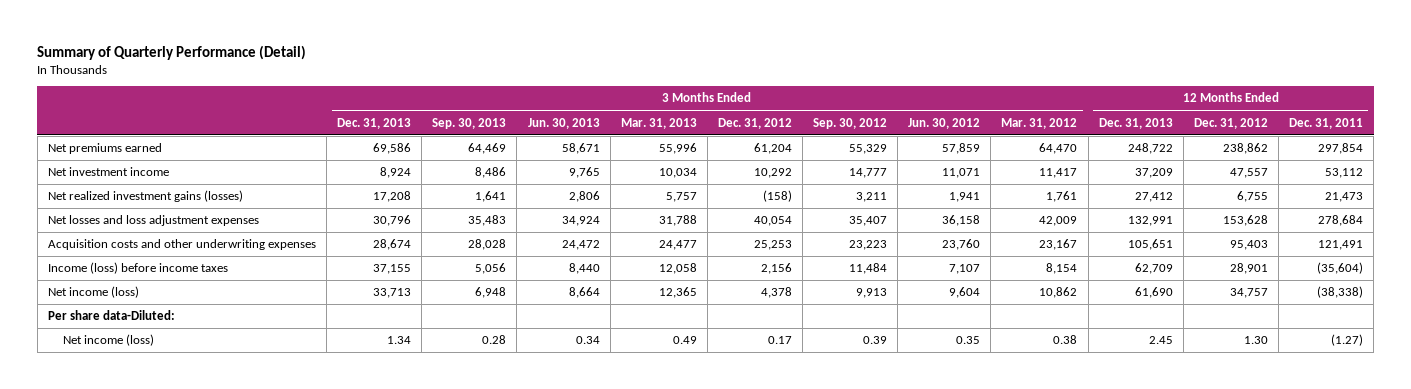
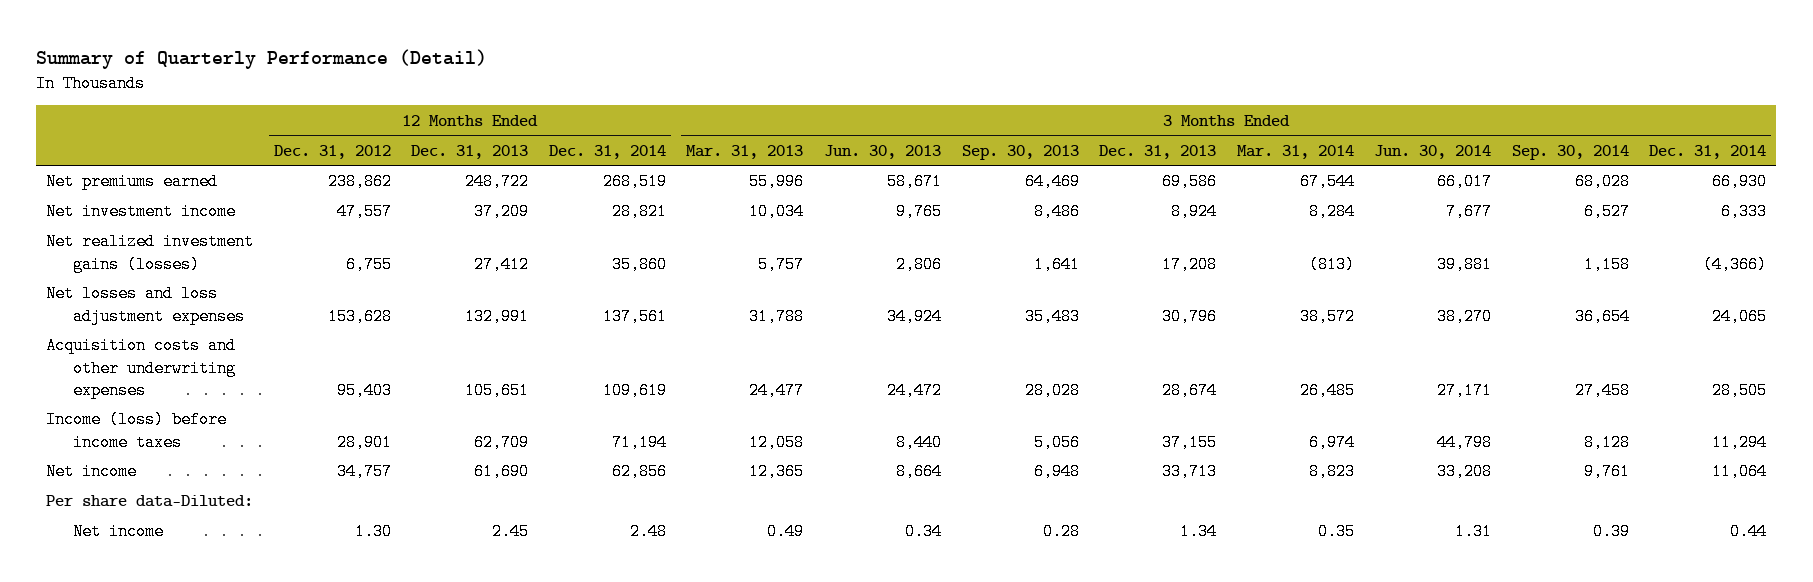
[717,117,792,129] Dec. 31, 2012 -> none
[813,117,888,129] Sep. 30, 2012 -> none
[908,117,981,129] Jun. 30, 2012 -> none
[1001,117,1078,129] Mar. 31, 2012 -> none
[1289,117,1364,129] Dec. 31, 2011 -> none
none -> [548,144,666,159] Dec. 31, 2014
none -> [1236,144,1354,159] Mar. 31, 2014
none -> [1374,144,1492,159] Jun. 30, 2014
none -> [1511,144,1629,160] Sep. 30, 2014
none -> [1649,144,1767,159] Dec. 31, 2014
[47,286,139,299] Net income (loss) -> [46,463,138,481] Net income
[63,334,155,347] Net income (loss) -> [72,523,164,541] Net income

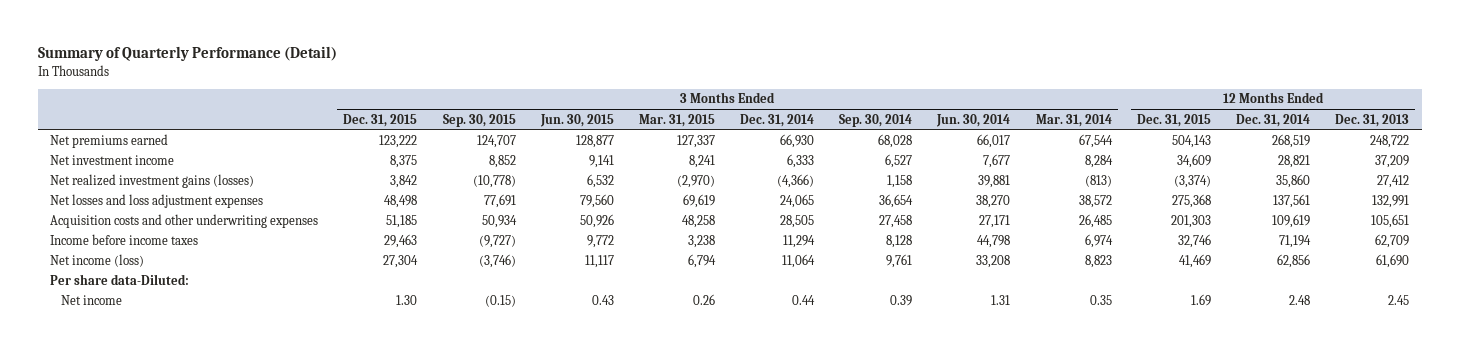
[273,144,391,159] Dec. 31, 2012 -> none
[686,144,804,159] Mar. 31, 2013 -> none
[823,144,941,159] Jun. 30, 2013 -> none
[961,144,1079,160] Sep. 30, 2013 -> none
[1099,144,1217,159] Dec. 31, 2013 -> none
none -> [343,113,418,127] Dec. 31, 2015
none -> [442,113,516,127] Sep. 30, 2015
none -> [539,113,614,127] Jun. 30, 2015
none -> [638,113,715,127] Mar. 31, 2015
none -> [1136,113,1211,127] Dec. 31, 2015
[46,411,228,451] Income (loss) before income taxes -> [50,233,199,245] Income before income taxes
[46,463,138,481] Net income -> [50,253,145,267] Net income (loss)

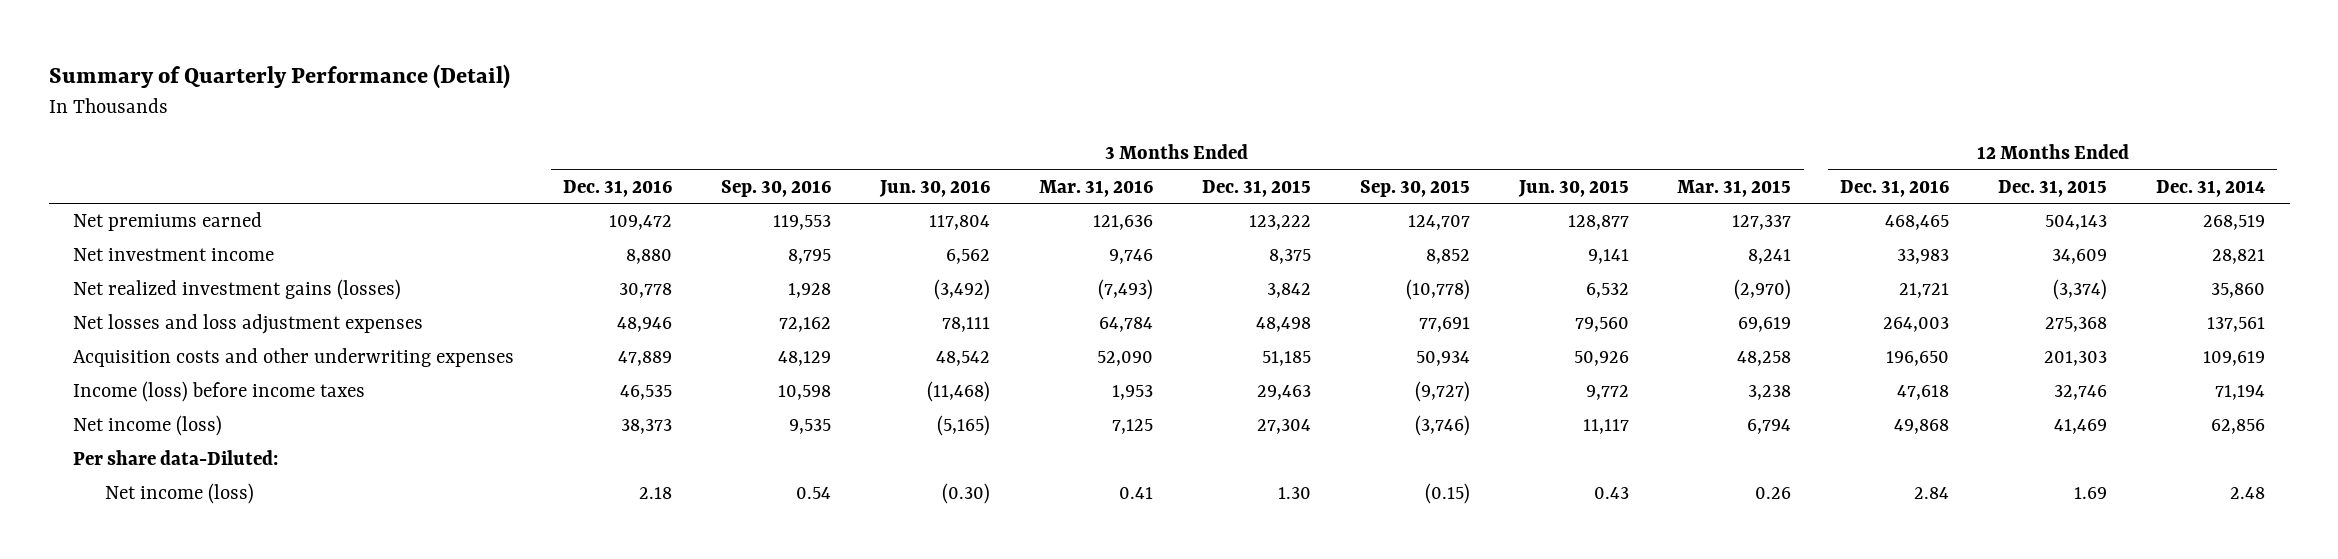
[740,113,815,127] Dec. 31, 2014 -> none
[839,113,913,127] Sep. 30, 2014 -> none
[936,113,1011,127] Jun. 30, 2014 -> none
[1035,113,1112,127] Mar. 31, 2014 -> none
[1335,113,1410,127] Dec. 31, 2013 -> none
none -> [563,179,673,197] Dec. 31, 2016
none -> [721,179,832,197] Sep. 30, 2016
none -> [879,179,991,197] Jun. 30, 2016
none -> [1038,179,1153,197] Mar. 31, 2016
none -> [1840,179,1950,197] Dec. 31, 2016
[50,233,199,245] Income before income taxes -> [73,381,366,403] Income (loss) before income taxes
[61,294,123,305] Net income -> [105,483,255,505] Net income (loss)

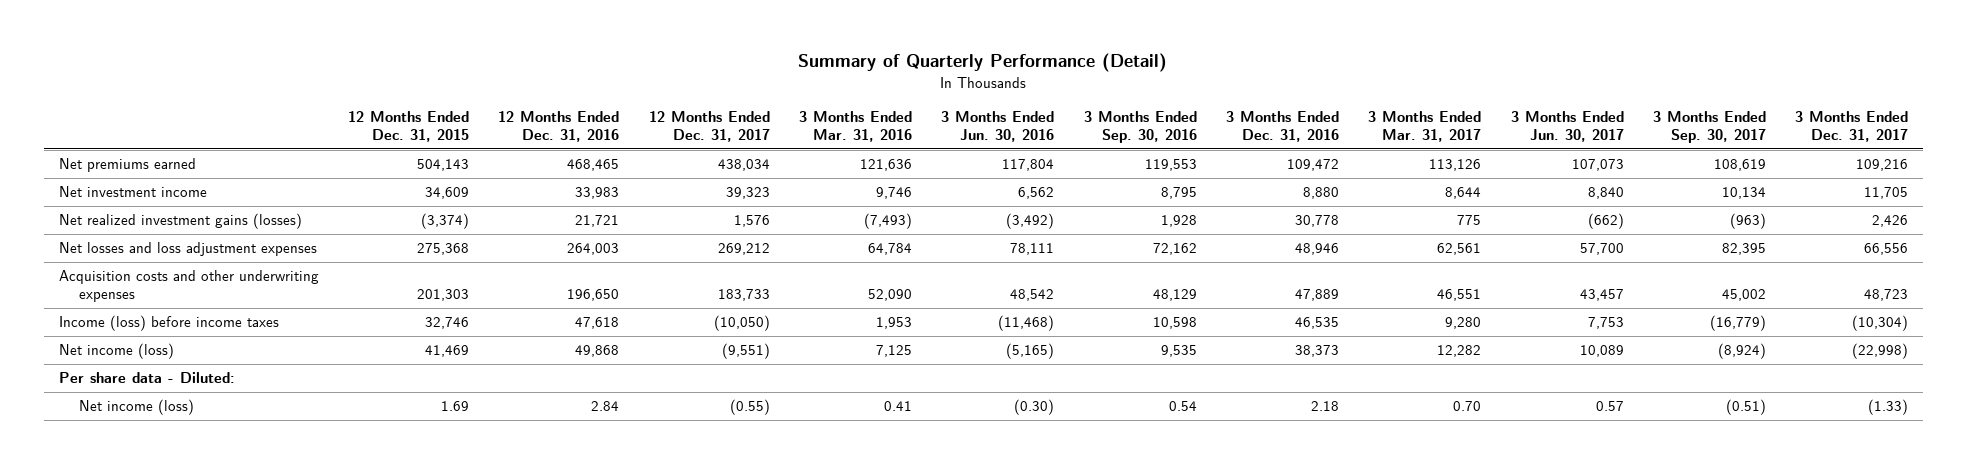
[1201,179,1311,197] Dec. 31, 2015 -> none
[1359,179,1470,197] Sep. 30, 2015 -> none
[1517,179,1629,197] Jun. 30, 2015 -> none
[1677,179,1792,197] Mar. 31, 2015 -> none
[2156,179,2266,197] Dec. 31, 2014 -> none
none -> [648,111,770,142] 12 Months Ended Dec. 31, 2017
none -> [1368,111,1482,142] 3 Months Ended Mar. 31, 2017
none -> [1510,111,1624,142] 3 Months Ended Jun. 30, 2017
none -> [1653,111,1767,143] 3 Months Ended Sep. 30, 2017
none -> [1795,111,1909,142] 3 Months Ended Dec. 31, 2017
[73,450,279,466] Per share data-Diluted: -> [58,372,235,384] Per share data - Diluted:

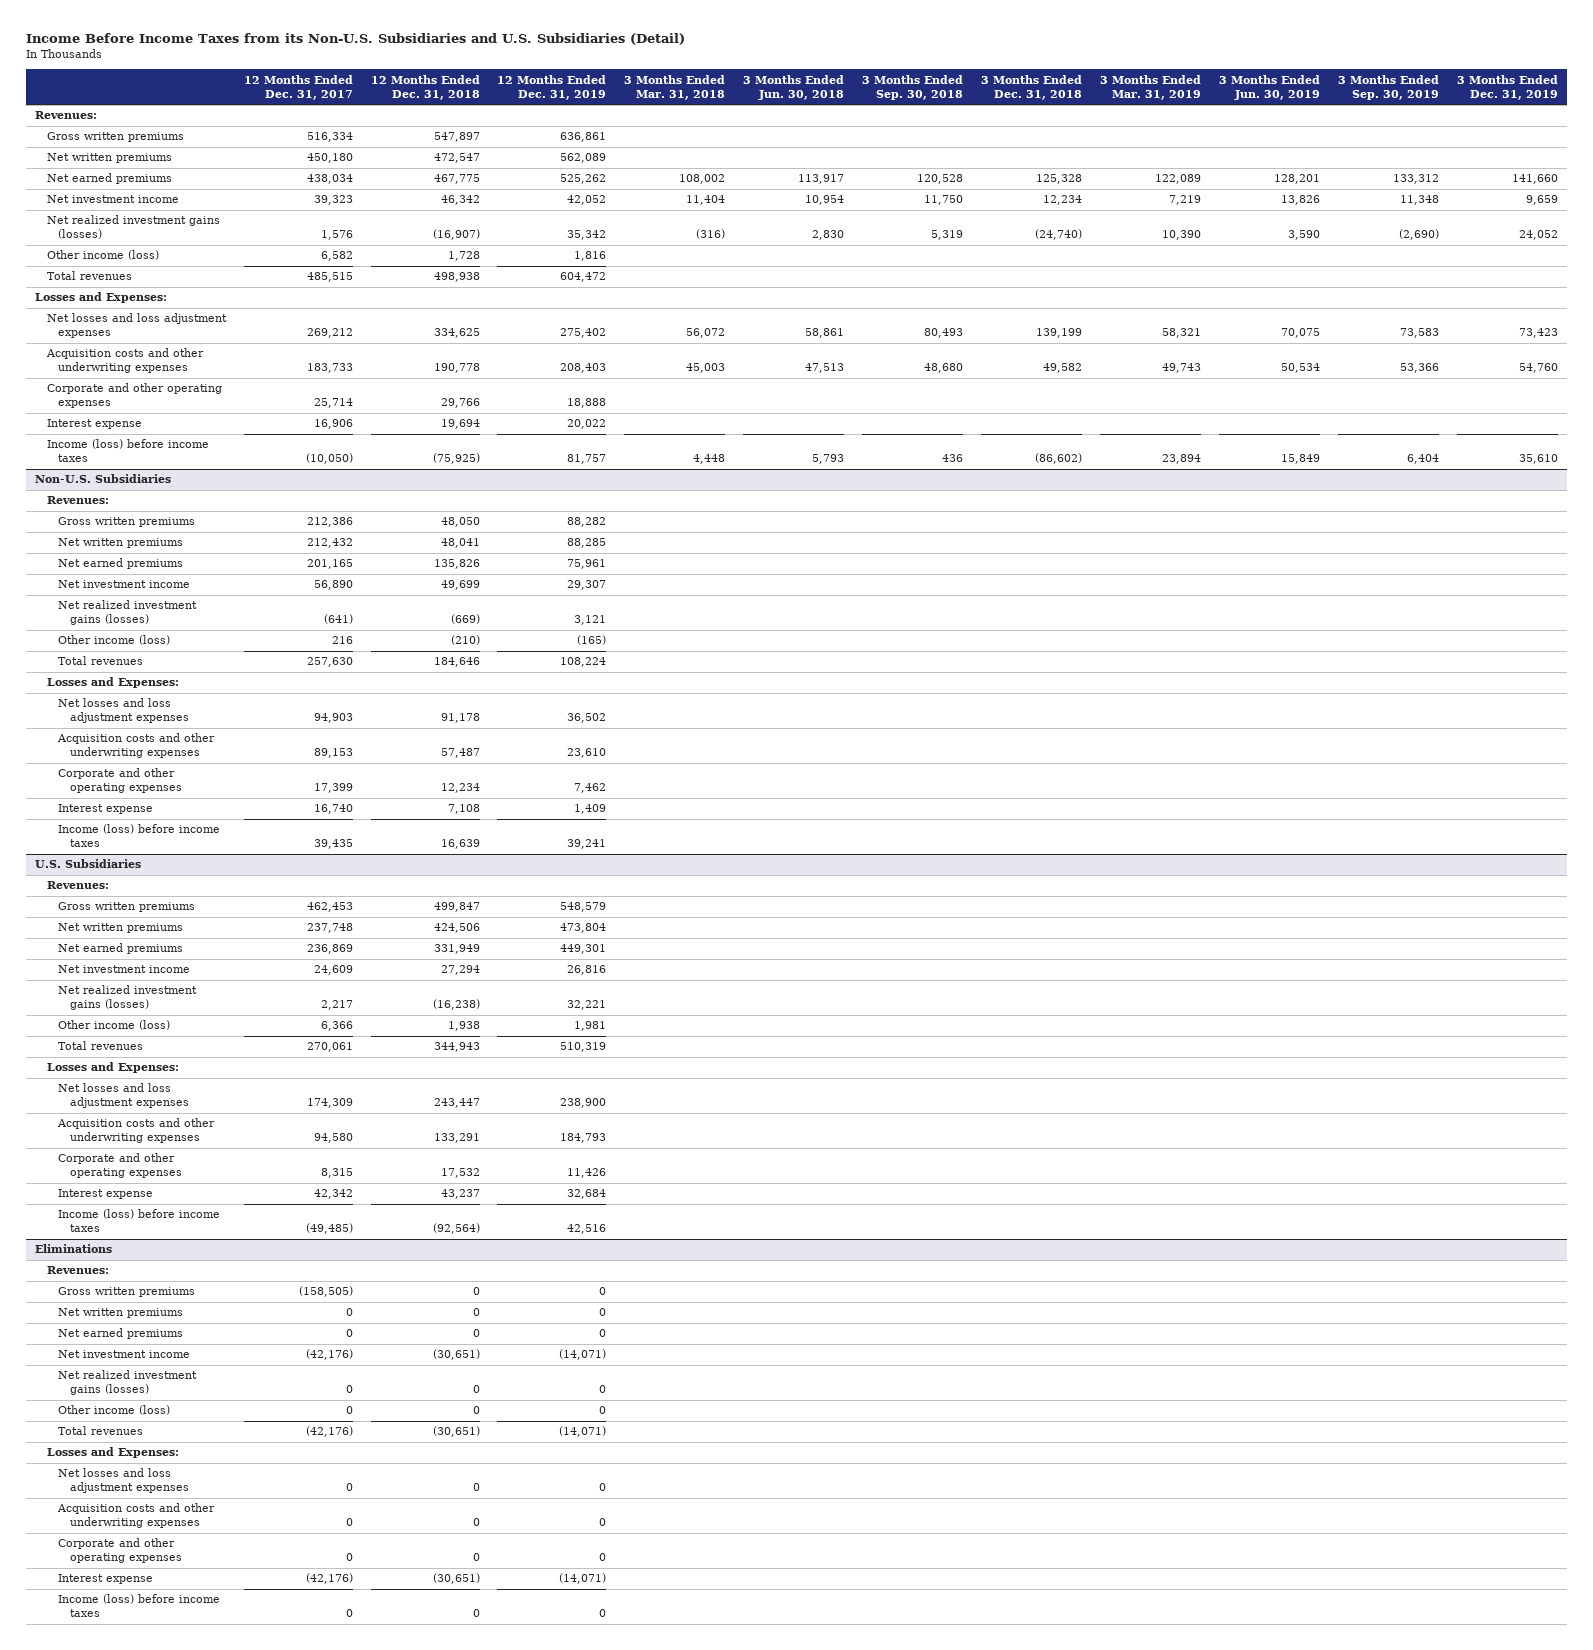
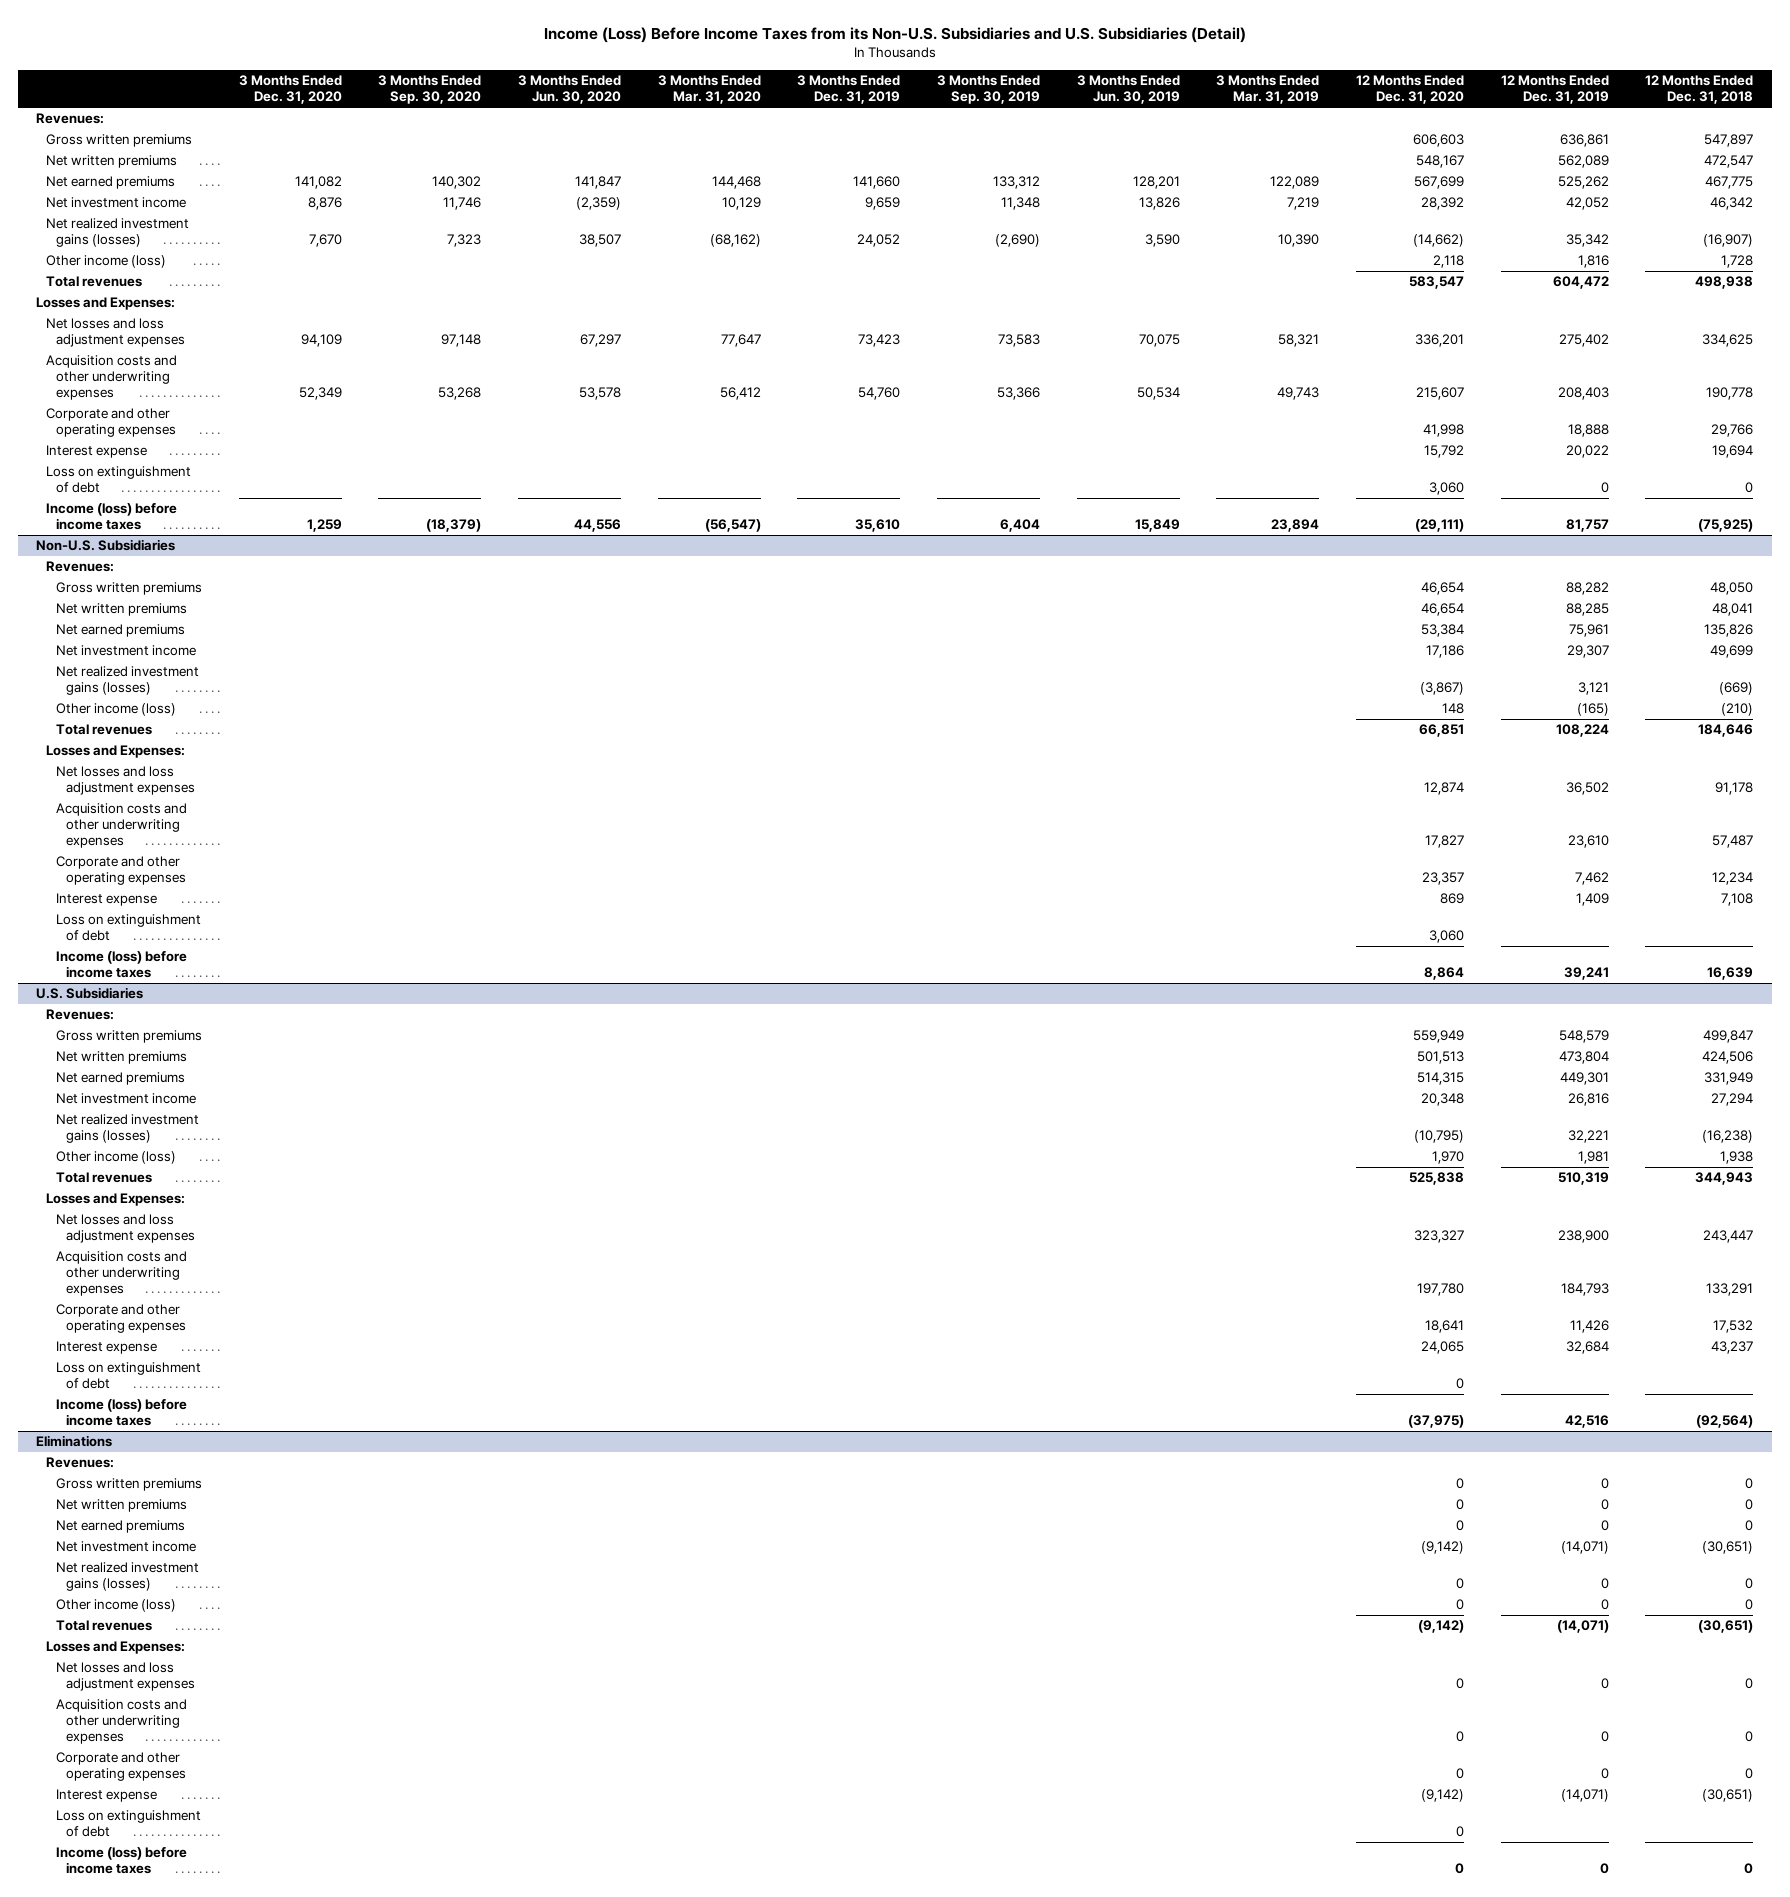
[26,33,686,46] Income Before Income Taxes from its Non-U.S. Subsidiaries and U.S. Subsidiaries (Detail) -> [543,26,1246,43] Income (Loss) Before Income Taxes from its Non-U.S. Subsidiaries and U.S. Subsidiaries (Detail)
[243,74,353,100] 12 Months Ended Dec. 31, 2017 -> none
[624,74,726,100] 3 Months Ended Mar. 31, 2018 -> none
[743,74,845,100] 3 Months Ended Jun. 30, 2018 -> none
[862,74,964,100] 3 Months Ended Sep. 30, 2018 -> none
[981,74,1083,100] 3 Months Ended Dec. 31, 2018 -> none
none -> [238,75,342,105] 3 Months Ended Dec. 31, 2020
none -> [378,75,482,105] 3 Months Ended Sep. 30, 2020
none -> [517,75,621,105] 3 Months Ended Jun. 30, 2020
none -> [657,75,761,105] 3 Months Ended Mar. 31, 2020
none -> [1356,75,1465,105] 12 Months Ended Dec. 31, 2020
none -> [46,466,192,494] Loss on extinguishment of debt
none -> [55,914,201,942] Loss on extinguishment of debt
none -> [55,1362,201,1390] Loss on extinguishment of debt
none -> [55,1810,201,1838] Loss on extinguishment of debt

